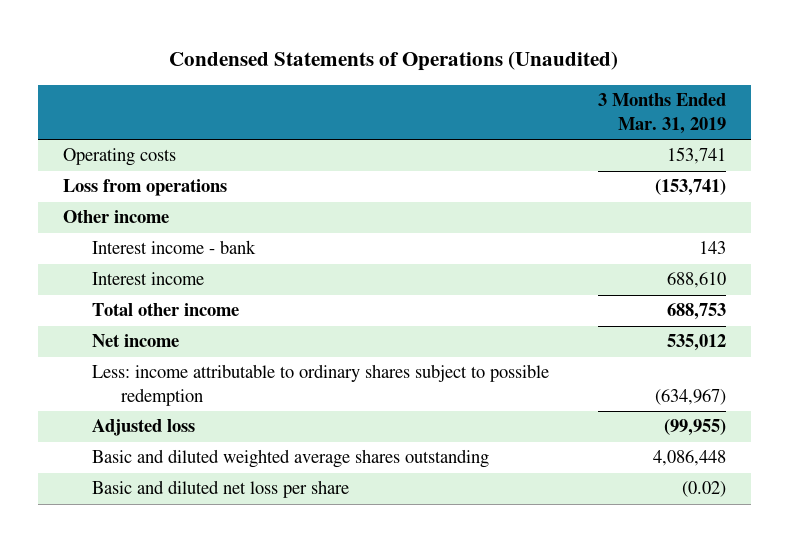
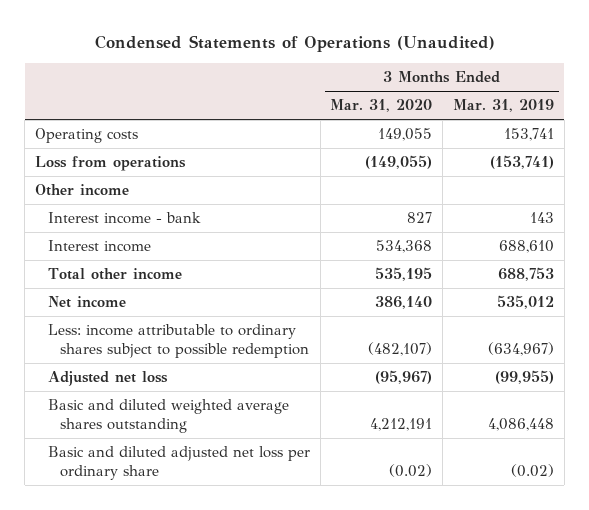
none -> [330,99,433,113] Mar. 31, 2020
[91,419,195,437] Adjusted loss -> [47,371,168,387] Adjusted net loss
[91,480,349,499] Basic and diluted net loss per share -> [47,446,310,481] Basic and diluted adjusted net loss per ordinary share

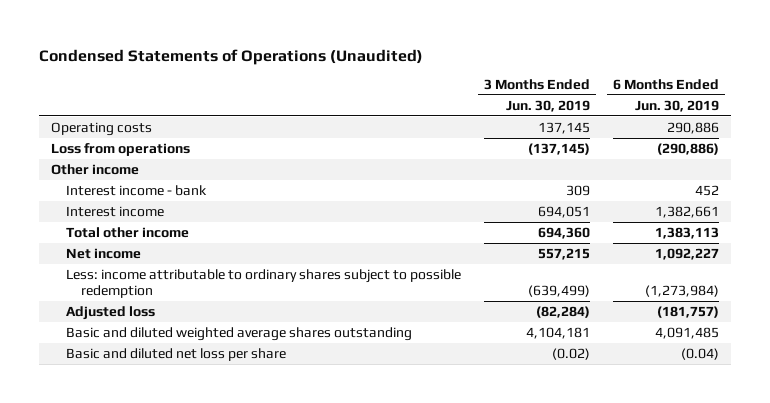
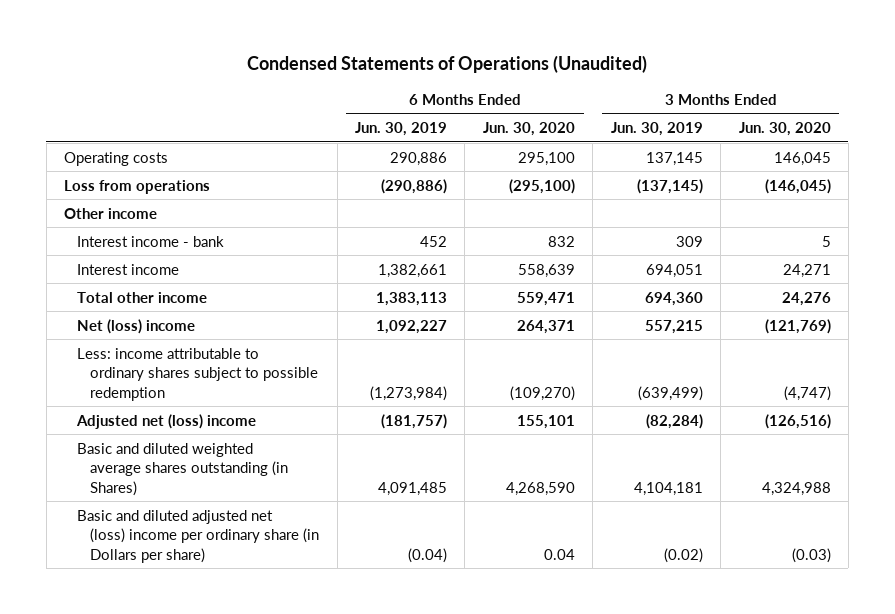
none -> [482,121,575,136] Jun. 30, 2020
none -> [738,121,831,136] Jun. 30, 2020
[65,247,141,259] Net income -> [77,318,196,334] Net (loss) income
[65,305,155,320] Adjusted loss -> [76,413,257,429] Adjusted net (loss) income
[65,326,412,341] Basic and diluted weighted average shares outstanding -> [77,442,289,496] Basic and diluted weighted average shares outstanding (in Shares)
[65,347,286,361] Basic and diluted net loss per share -> [77,509,320,563] Basic and diluted adjusted net (loss) income per ordinary share (in Dollars per share)

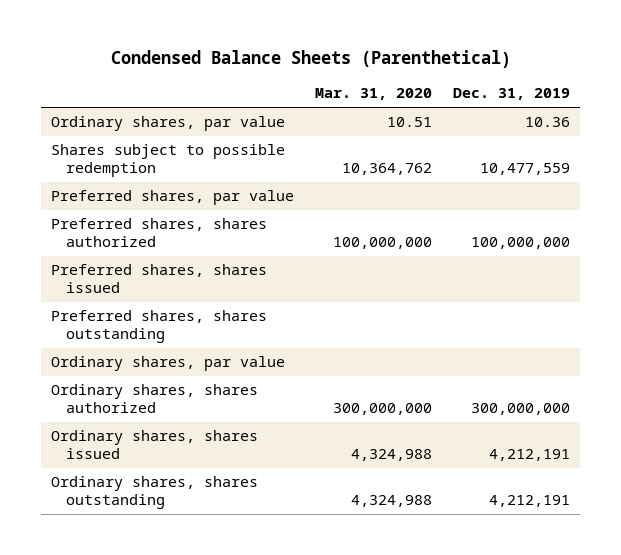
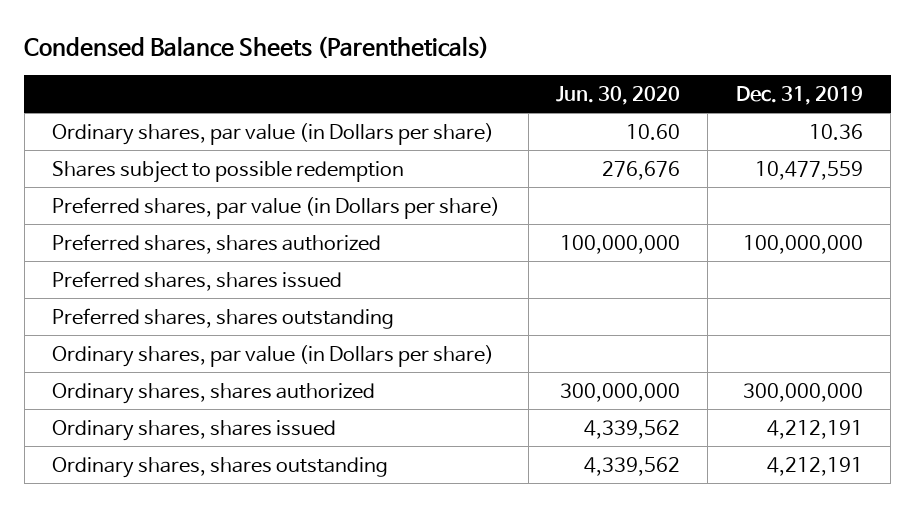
[110,50,511,69] Condensed Balance Sheets (Parenthetical) -> [24,36,490,60] Condensed Balance Sheets (Parentheticals)
[315,88,433,101] Mar. 31, 2020 -> none
none -> [555,85,680,105] Jun. 30, 2020
[51,116,286,132] Ordinary shares, par value -> [52,122,495,145] Ordinary shares, par value (in Dollars per share)
[51,190,295,206] Preferred shares, par value -> [52,196,501,219] Preferred shares, par value (in Dollars per share)
[51,356,286,372] Ordinary shares, par value -> [52,344,495,367] Ordinary shares, par value (in Dollars per share)

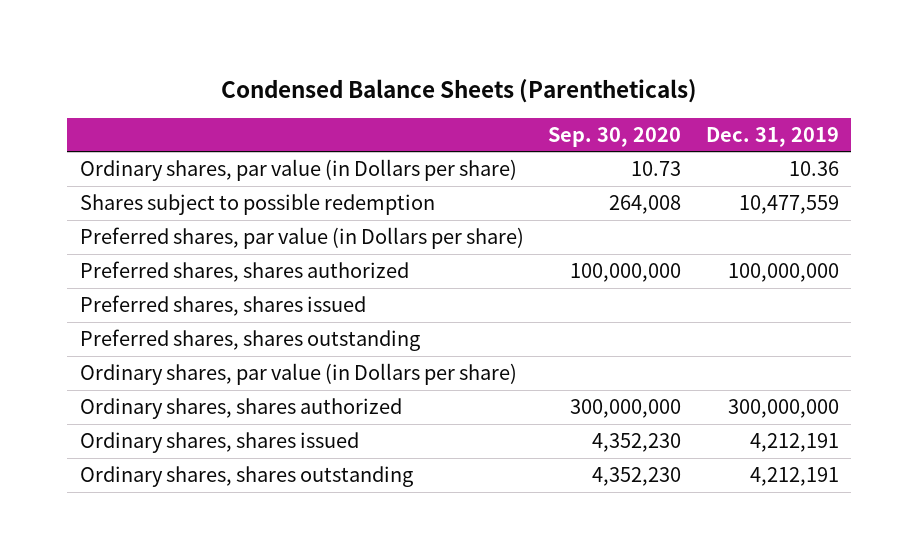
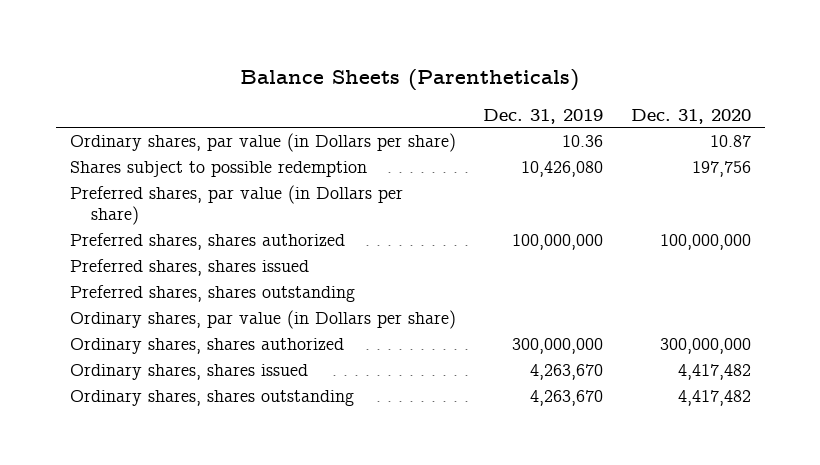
[221,78,698,103] Condensed Balance Sheets (Parentheticals) -> [240,68,580,91] Balance Sheets (Parentheticals)
[548,126,682,147] Sep. 30, 2020 -> none
none -> [630,108,751,124] Dec. 31, 2020
[739,195,840,215] 10,477,559 -> [521,161,604,178] 10,426,080
[750,433,840,453] 4,212,191 -> [530,364,604,381] 4,263,670
[750,467,840,487] 4,212,191 -> [530,390,604,407] 4,263,670

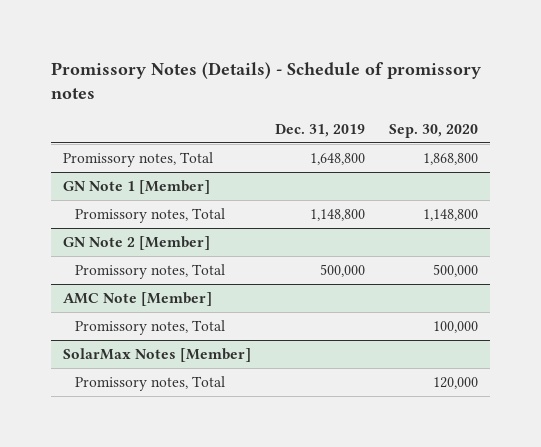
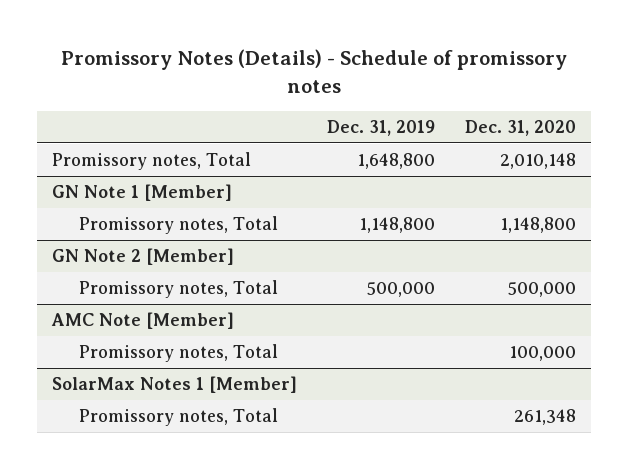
[388,124,478,139] Sep. 30, 2020 -> none
none -> [464,119,576,136] Dec. 31, 2020
[63,347,252,362] SolarMax Notes [Member] -> [52,376,298,394] SolarMax Notes 1 [Member]

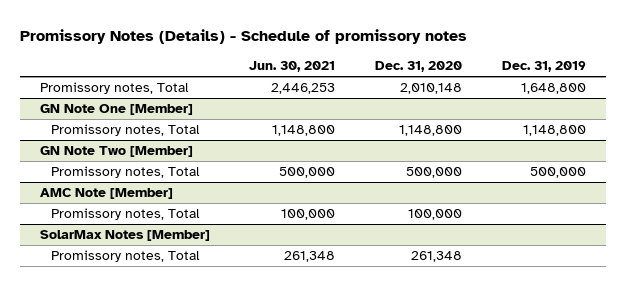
none -> [249,61,336,73] Jun. 30, 2021
[52,184,233,202] GN Note 1 [Member] -> [39,104,193,116] GN Note One [Member]
[52,248,235,266] GN Note 2 [Member] -> [39,146,193,158] GN Note Two [Member]
[52,376,298,394] SolarMax Notes 1 [Member] -> [39,230,210,242] SolarMax Notes [Member]

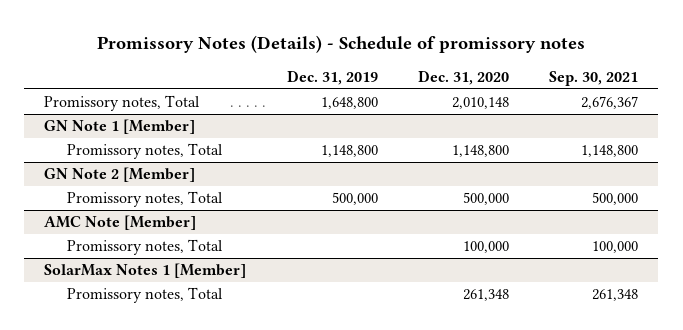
[249,61,336,73] Jun. 30, 2021 -> none
none -> [549,70,639,86] Sep. 30, 2021
[39,104,193,116] GN Note One [Member] -> [44,119,196,135] GN Note 1 [Member]
[39,146,193,158] GN Note Two [Member] -> [44,167,196,183] GN Note 2 [Member]
[39,230,210,242] SolarMax Notes [Member] -> [44,263,247,279] SolarMax Notes 1 [Member]

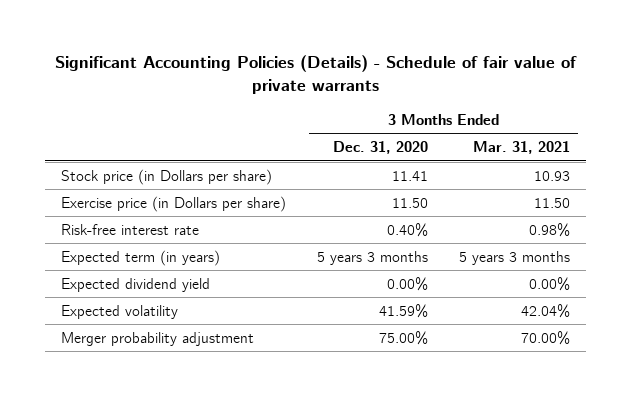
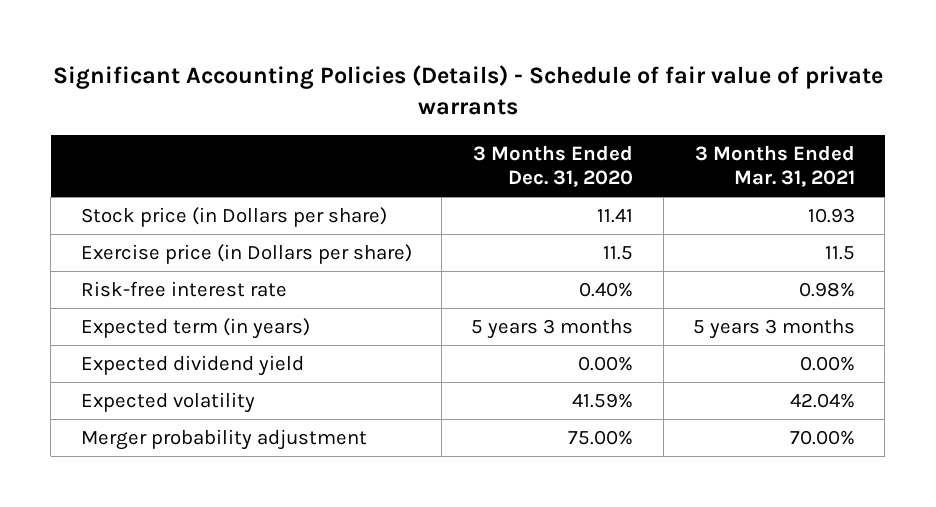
[392,197,429,208] 11.50 -> [603,246,634,261] 11.5
[534,197,571,208] 11.50 -> [824,246,855,261] 11.5

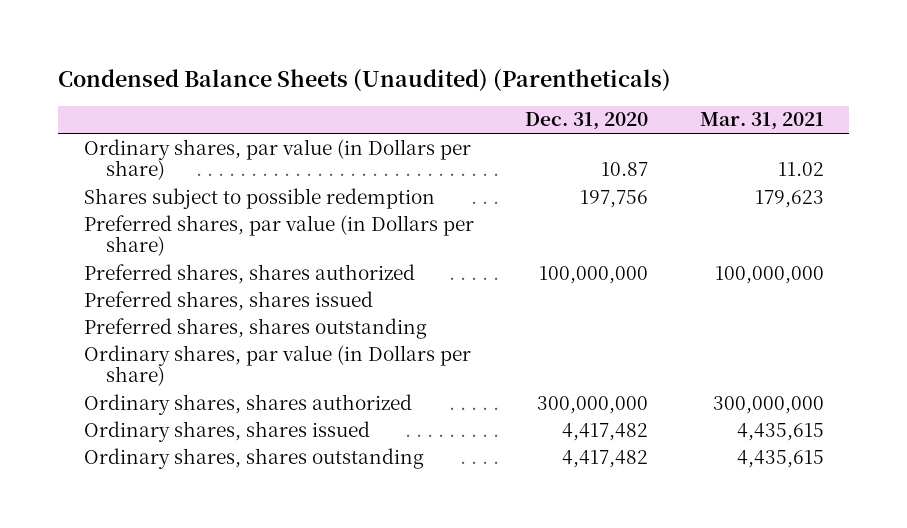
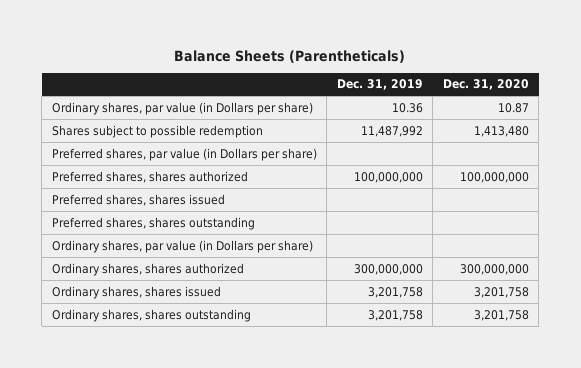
[57,68,671,92] Condensed Balance Sheets (Unaudited) (Parentheticals) -> [174,49,406,63] Balance Sheets (Parentheticals)
[699,112,824,131] Mar. 31, 2021 -> none
none -> [336,79,423,91] Dec. 31, 2019
[580,189,649,208] 197,756 -> [473,125,529,137] 1,413,480
[562,422,649,441] 4,417,482 -> [473,286,529,298] 3,201,758
[562,449,649,468] 4,417,482 -> [473,309,529,321] 3,201,758

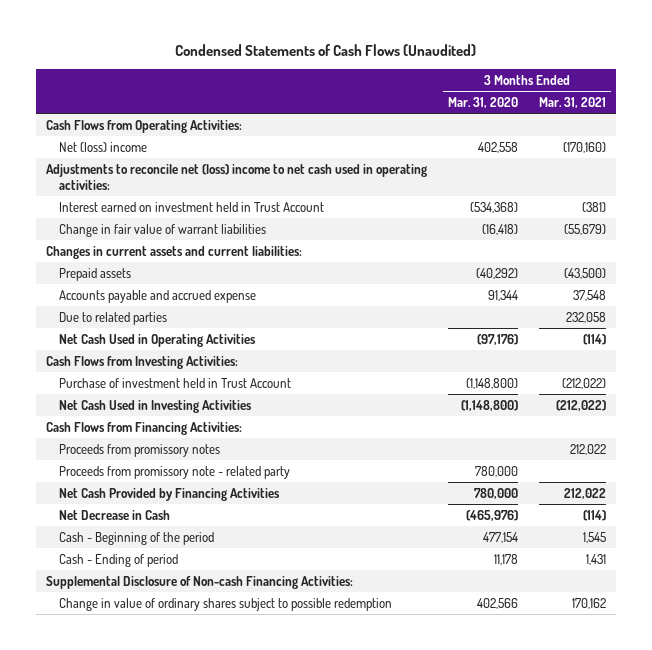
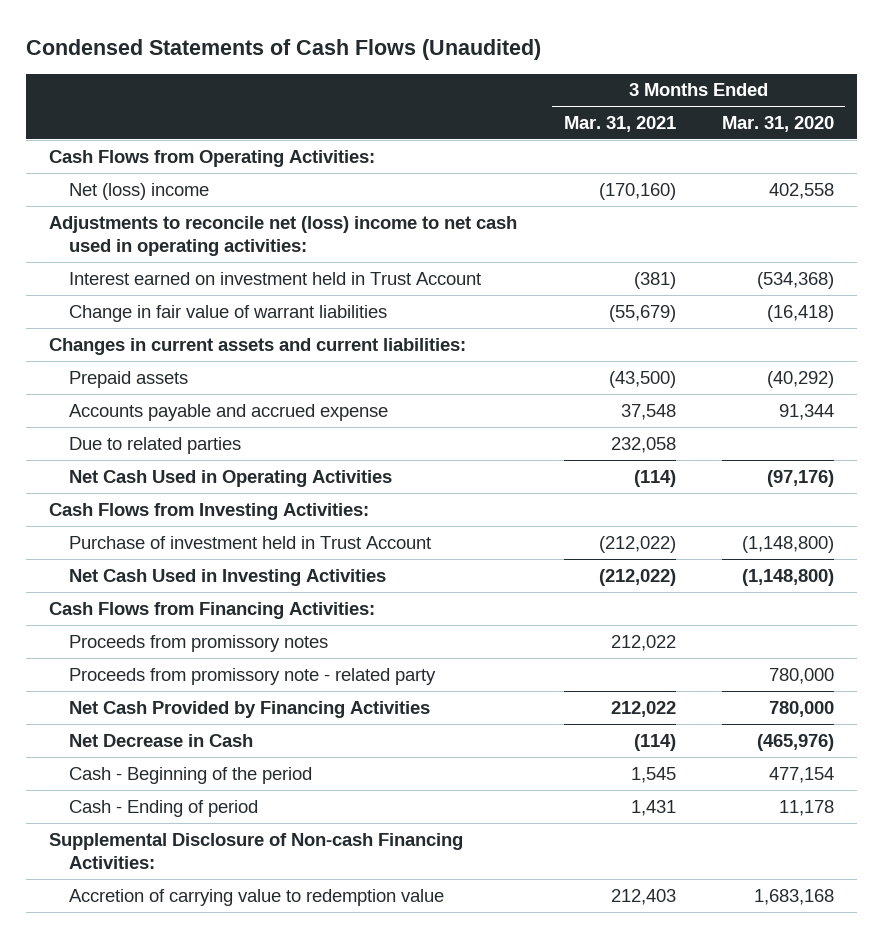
[58,597,392,611] Change in value of ordinary shares subject to possible redemption -> none
none -> [69,888,445,906] Accretion of carrying value to redemption value

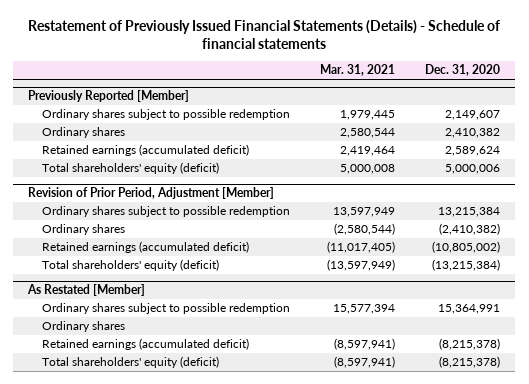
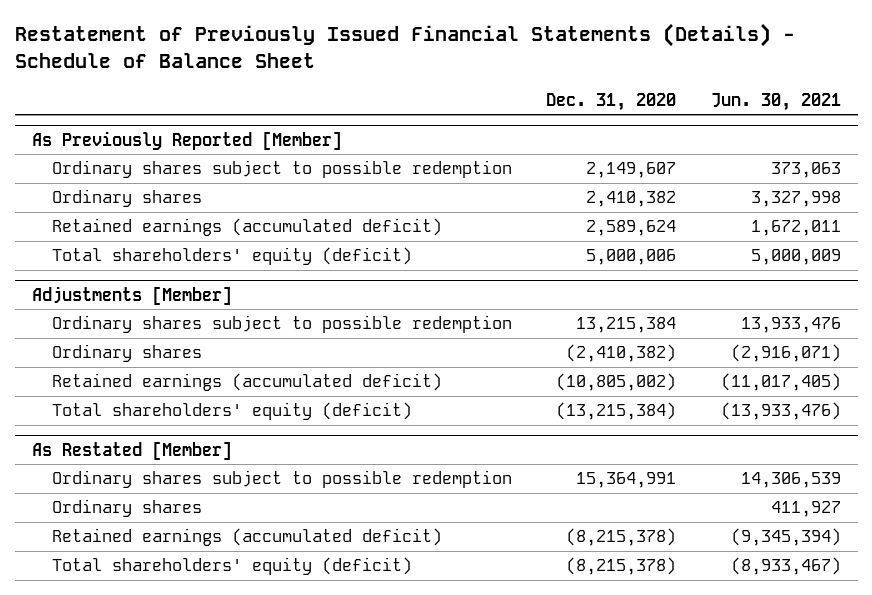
[28,20,501,50] Restatement of Previously Issued Financial Statements (Details) - Schedule of financial statements -> [14,23,795,69] Restatement of Previously Issued Financial Statements (Details) - Schedule of Balance Sheet
[320,64,396,77] Mar. 31, 2021 -> none
none -> [710,92,841,111] Jun. 30, 2021
[28,90,190,103] Previously Reported [Member] -> [31,130,342,150] As Previously Reported [Member]
[28,187,275,200] Revision of Prior Period, Adjustment [Member] -> [31,285,232,305] Adjustments [Member]

